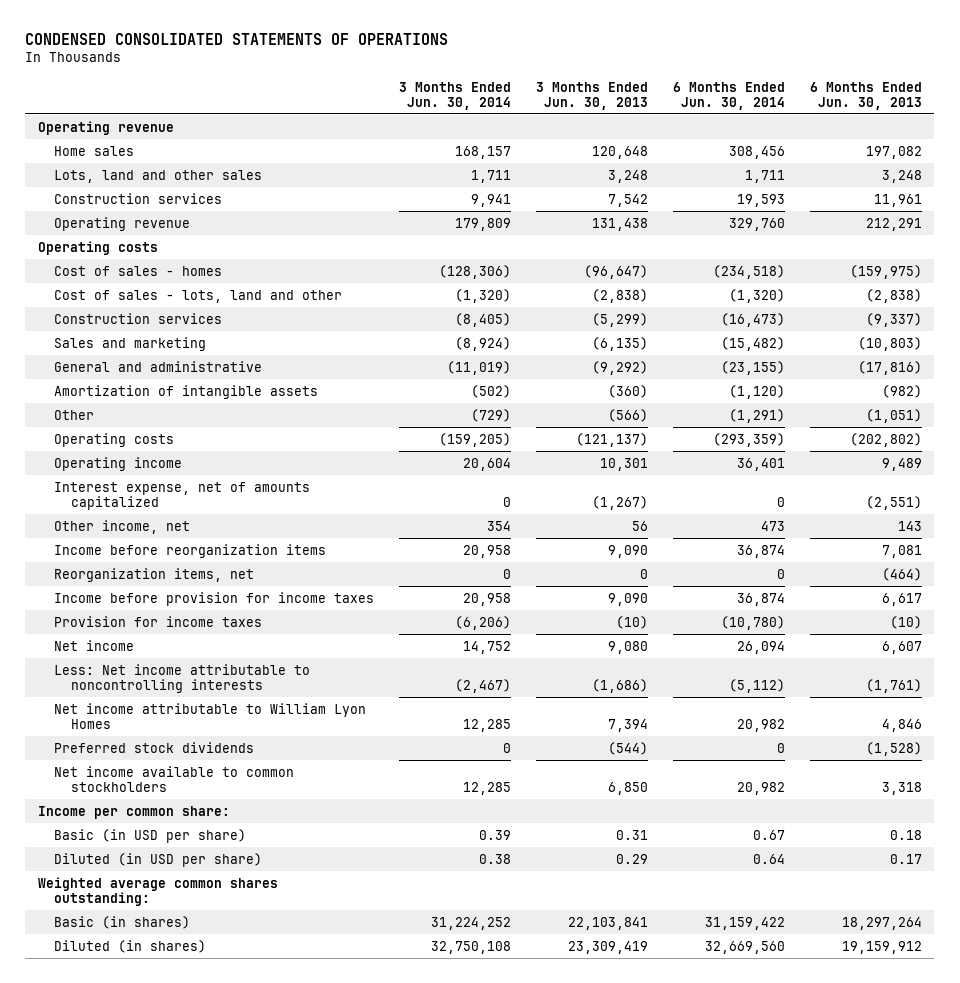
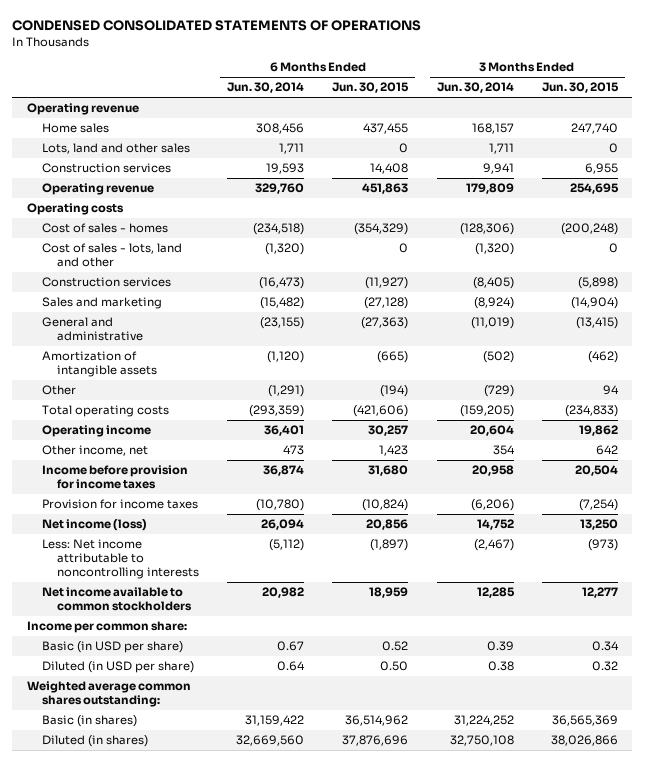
[536,81,649,110] 3 Months Ended Jun. 30, 2013 -> none
[809,81,922,110] 6 Months Ended Jun. 30, 2013 -> none
none -> [332,82,410,94] Jun. 30, 2015
none -> [542,82,620,94] Jun. 30, 2015
[54,432,175,447] Operating costs -> [41,405,169,418] Total operating costs
[54,481,311,510] Interest expense, net of amounts capitalized -> none
[54,543,327,558] Income before reorganization items -> none
[54,567,255,582] Reorganization items, net -> none
[54,639,135,651] Net income -> [41,519,147,532] Net income (loss)
[54,702,367,729] Net income attributable to William Lyon Homes -> none
[54,741,255,753] Preferred stock dividends -> none

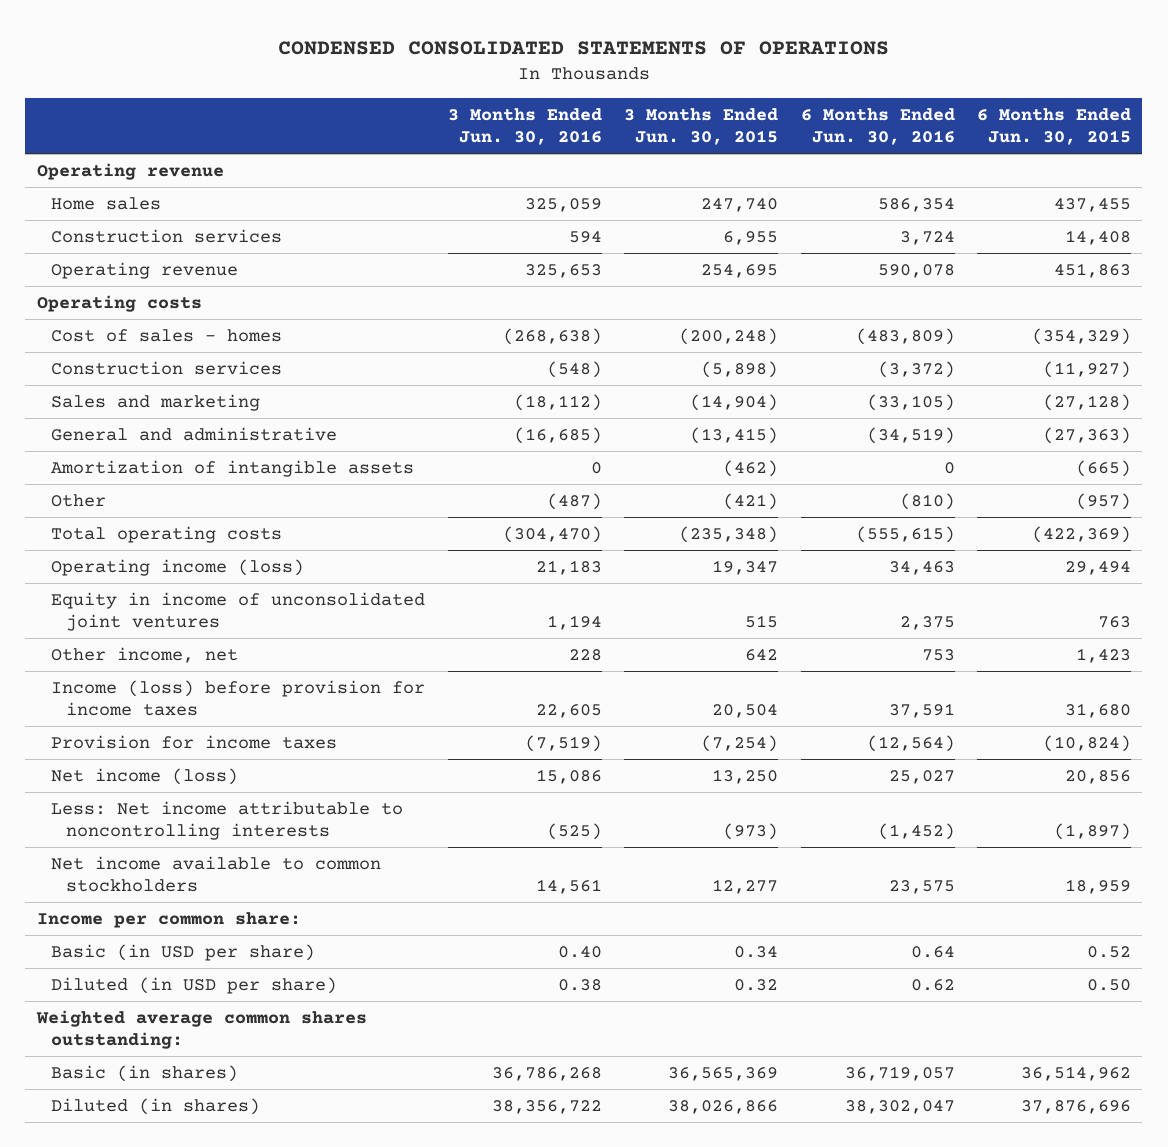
[226,82,304,94] Jun. 30, 2014 -> none
[436,82,514,94] Jun. 30, 2014 -> none
none -> [447,107,602,145] 3 Months Ended Jun. 30, 2016
none -> [800,107,955,145] 6 Months Ended Jun. 30, 2016
[41,143,190,155] Lots, land and other sales -> none
[41,243,182,268] Cost of sales - lots, land and other -> none
[380,385,409,398] (194) -> [1076,493,1132,511] (957)
[603,385,620,396] 94 -> [723,493,779,511] (421)
[353,405,409,418] (421,606) -> [1032,526,1132,544] (422,369)
[565,405,619,418] (234,833) -> [679,526,779,544] (235,348)
[41,425,151,438] Operating income -> [51,559,305,577] Operating income (loss)
[368,425,409,437] 30,257 -> [1065,561,1132,576] 29,494
[579,425,619,437] 19,862 -> [712,560,779,576] 19,347
none -> [51,592,426,632] Equity in income of unconsolidated joint ventures
[41,465,188,490] Income before provision for income taxes -> [51,680,426,717] Income (loss) before provision for income taxes

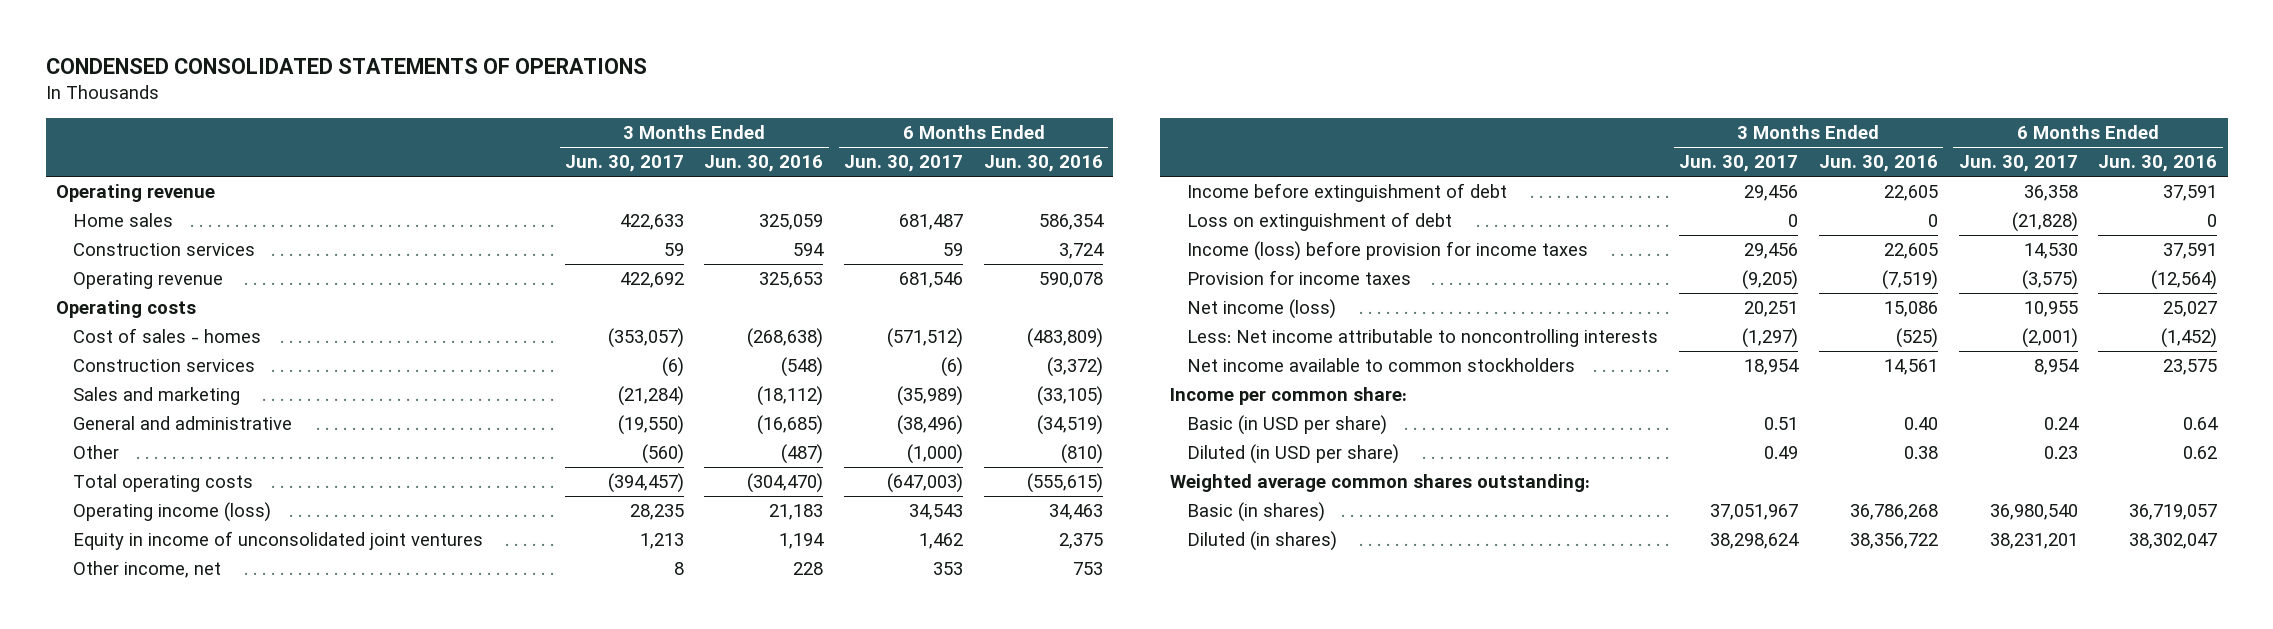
[624,107,779,145] 3 Months Ended Jun. 30, 2015 -> none
[977,107,1132,145] 6 Months Ended Jun. 30, 2015 -> none
none -> [564,155,684,173] Jun. 30, 2017
none -> [844,155,964,173] Jun. 30, 2017
[51,460,415,478] Amortization of intangible assets -> none
none -> [1187,183,1508,203] Income before extinguishment of debt
none -> [1187,212,1453,232] Loss on extinguishment of debt

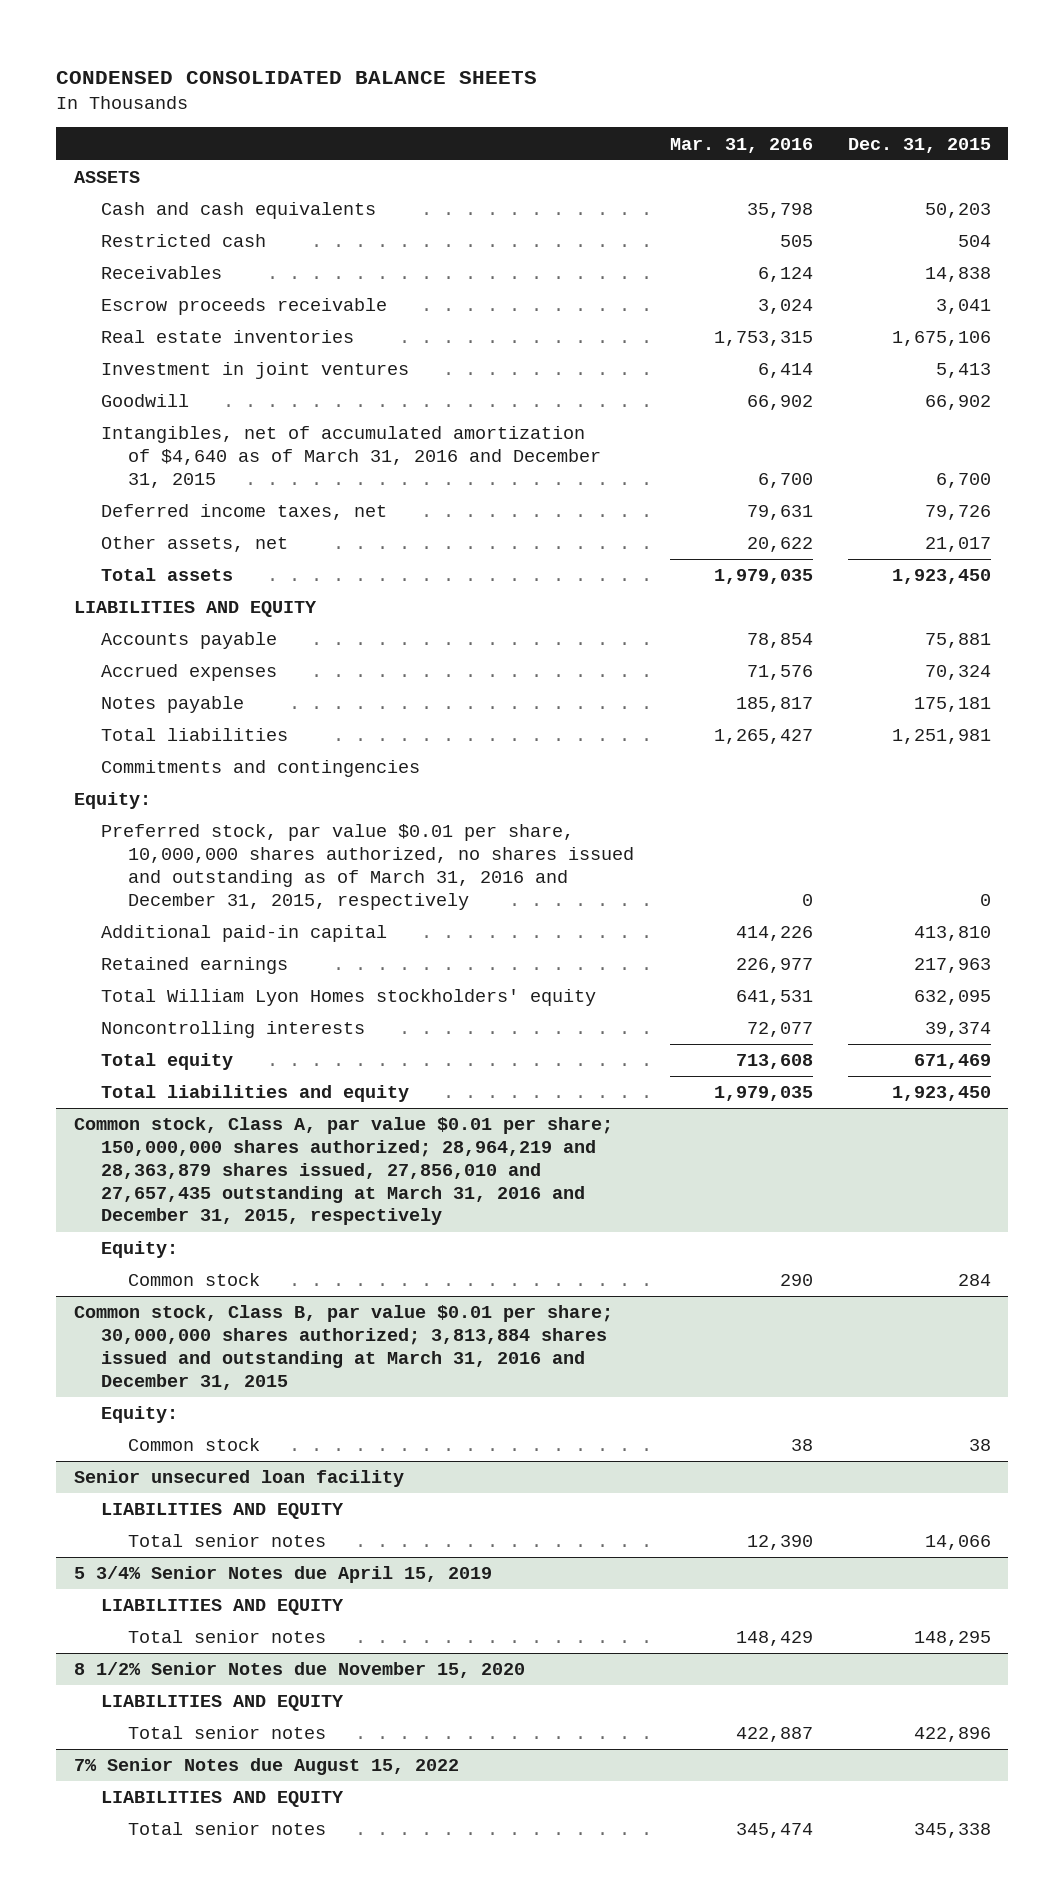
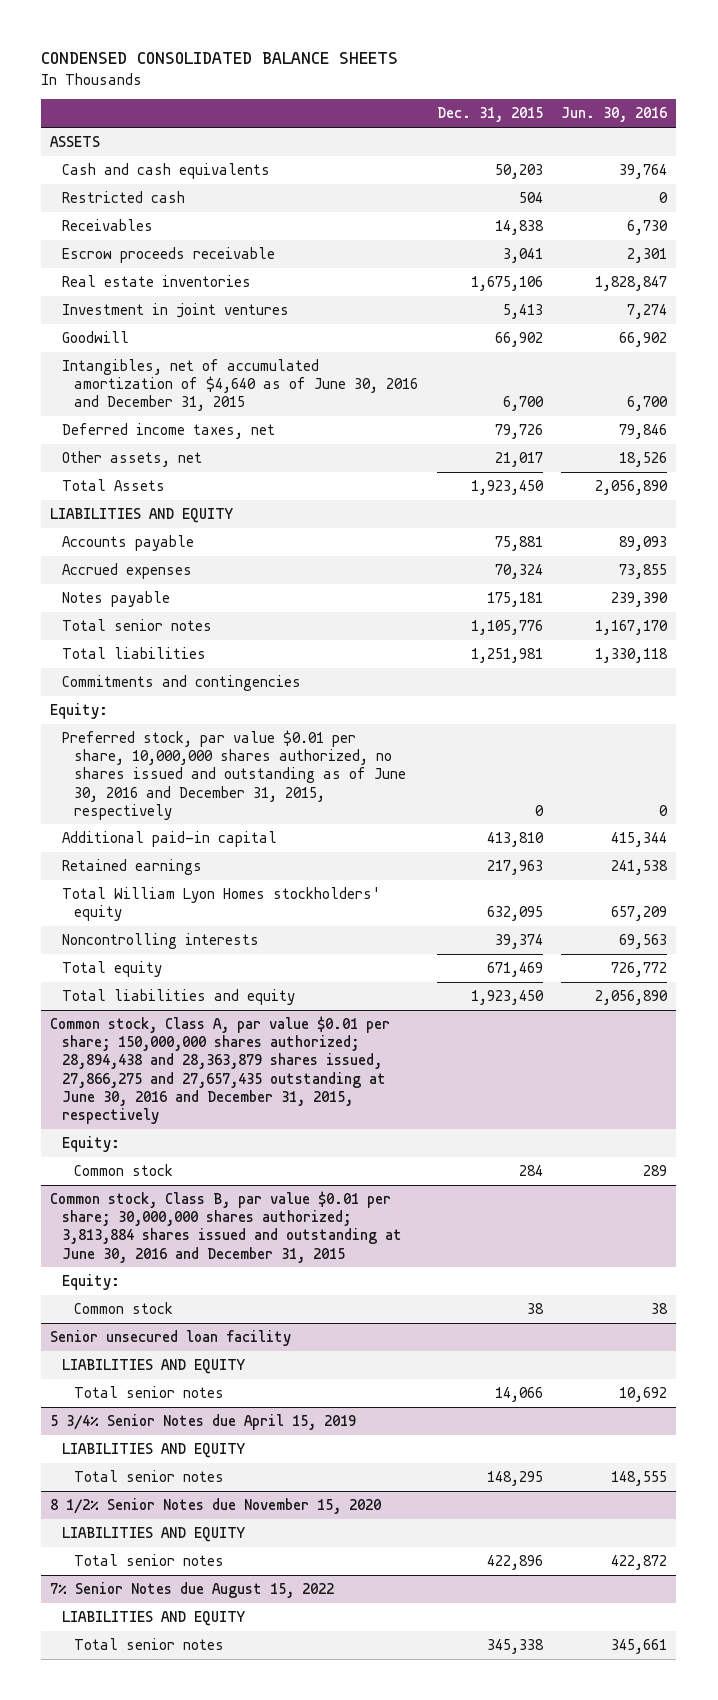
[669,137,813,153] Mar. 31, 2016 -> none
none -> [561,107,668,123] Jun. 30, 2016
[100,426,602,488] Intangibles, net of accumulated amortization of $4,640 as of March 31, 2016 and December 31, 2015 -> [62,358,419,412] Intangibles, net of accumulated amortization of $4,640 as of June 30, 2016 and December 31, 2015
[100,568,233,582] Total assets -> [62,478,166,491] Total Assets
none -> [62,618,213,631] Total senior notes
[100,824,635,910] Preferred stock, par value $0.01 per share, 10,000,000 shares authorized, no shares issued and outstanding as of March 31, 2016 and December 31, 2015, respectively -> [62,729,407,820] Preferred stock, par value $0.01 per share, 10,000,000 shares authorized, no shares issued and outstanding as of June 30, 2016 and December 31, 2015, respectively
[73,1117,613,1226] Common stock, Class A, par value $0.01 per share; 150,000,000 shares authorized; 28,964,219 and 28,363,879 shares issued, 27,856,010 and 27,657,435 outstanding at March 31, 2016 and December 31, 2015, respectively -> [50,1015,391,1124] Common stock, Class A, par value $0.01 per share; 150,000,000 shares authorized; 28,894,438 and 28,363,879 shares issued, 27,866,275 and 27,657,435 outstanding at June 30, 2016 and December 31, 2015, respectively
[73,1305,613,1390] Common stock, Class B, par value $0.01 per share; 30,000,000 shares authorized; 3,813,884 shares issued and outstanding at March 31, 2016 and December 31, 2015 -> [50,1190,403,1263] Common stock, Class B, par value $0.01 per share; 30,000,000 shares authorized; 3,813,884 shares issued and outstanding at June 30, 2016 and December 31, 2015

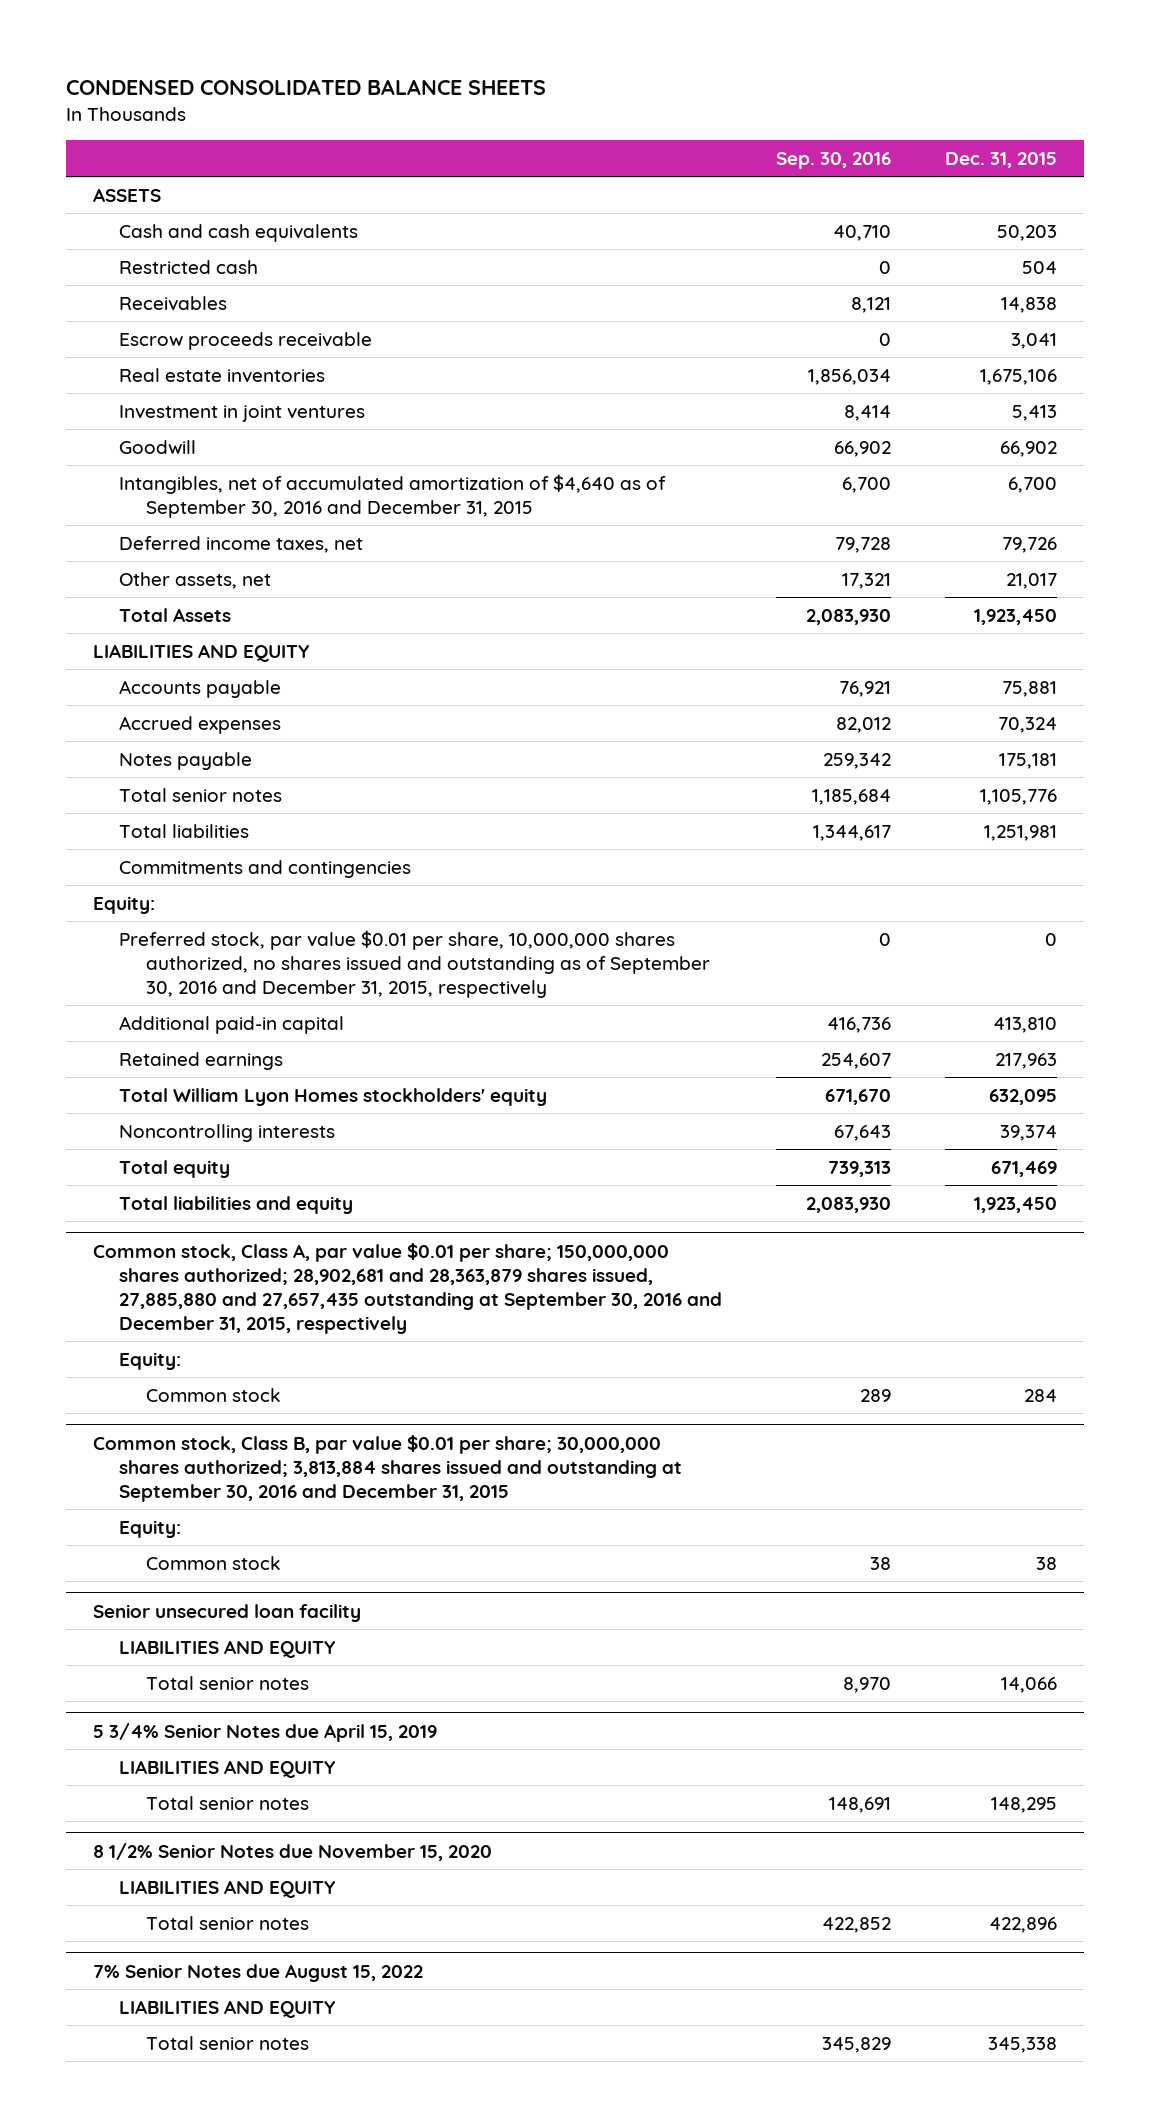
[561,107,668,123] Jun. 30, 2016 -> none
none -> [776,151,892,169] Sep. 30, 2016
[62,358,419,412] Intangibles, net of accumulated amortization of $4,640 as of June 30, 2016 and December 31, 2015 -> [119,473,667,518] Intangibles, net of accumulated amortization of $4,640 as of September 30, 2016 and December 31, 2015
[62,729,407,820] Preferred stock, par value $0.01 per share, 10,000,000 shares authorized, no shares issued and outstanding as of June 30, 2016 and December 31, 2015, respectively -> [119,929,710,998] Preferred stock, par value $0.01 per share, 10,000,000 shares authorized, no shares issued and outstanding as of September 30, 2016 and December 31, 2015, respectively
[50,1015,391,1124] Common stock, Class A, par value $0.01 per share; 150,000,000 shares authorized; 28,894,438 and 28,363,879 shares issued, 27,866,275 and 27,657,435 outstanding at June 30, 2016 and December 31, 2015, respectively -> [92,1242,723,1334] Common stock, Class A, par value $0.01 per share; 150,000,000 shares authorized; 28,902,681 and 28,363,879 shares issued, 27,885,880 and 27,657,435 outstanding at September 30, 2016 and December 31, 2015, respectively
[50,1190,403,1263] Common stock, Class B, par value $0.01 per share; 30,000,000 shares authorized; 3,813,884 shares issued and outstanding at June 30, 2016 and December 31, 2015 -> [92,1434,683,1502] Common stock, Class B, par value $0.01 per share; 30,000,000 shares authorized; 3,813,884 shares issued and outstanding at September 30, 2016 and December 31, 2015

